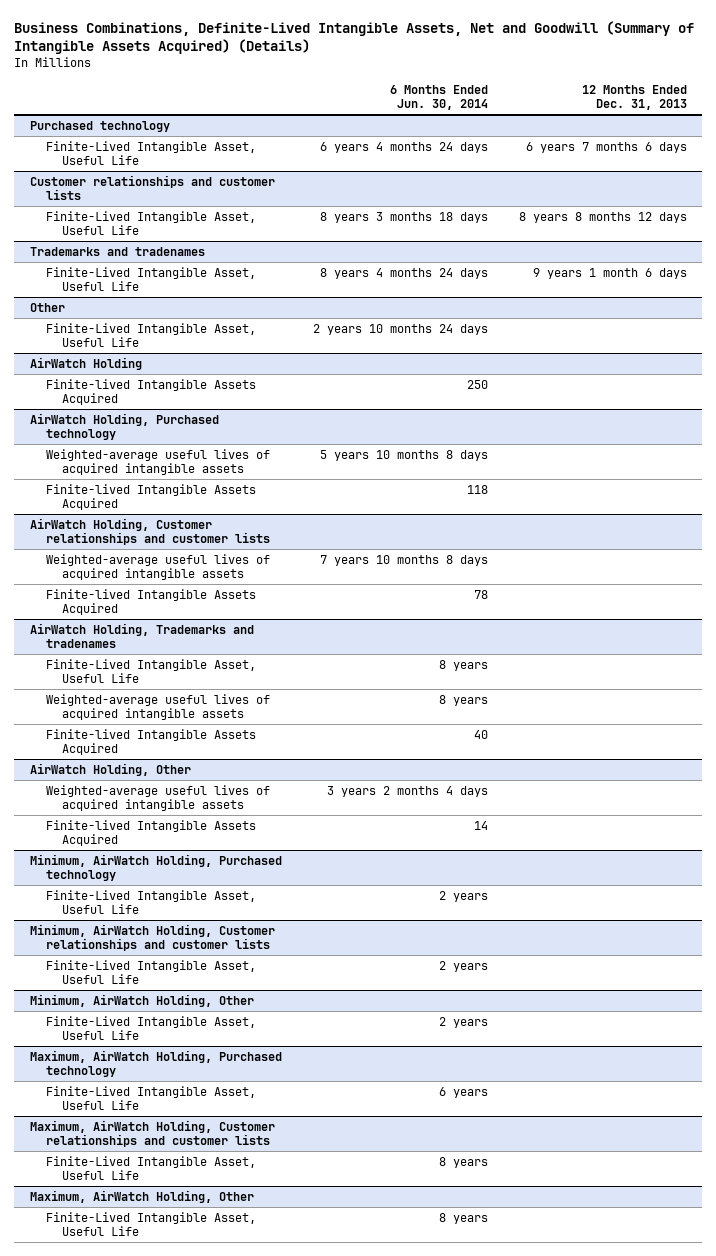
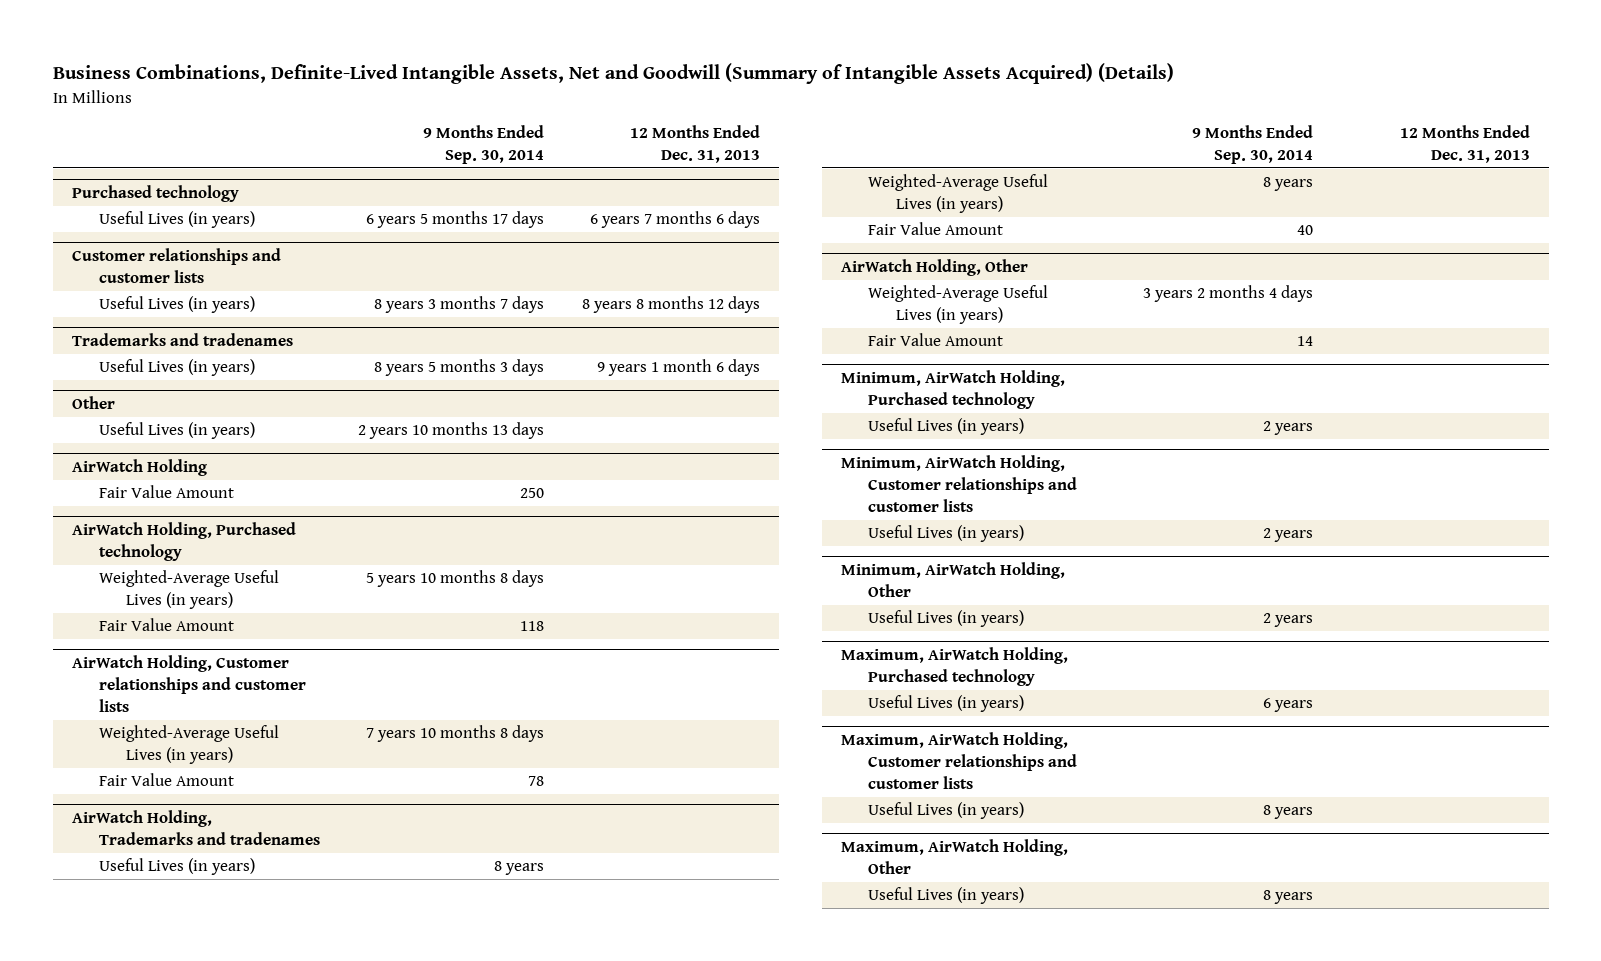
[389,84,488,111] 6 Months Ended Jun. 30, 2014 -> none
none -> [423,125,545,164] 9 Months Ended Sep. 30, 2014
[45,140,256,166] Finite-Lived Intangible Asset, Useful Life -> [99,211,256,229] Useful Lives (in years)
[45,210,256,236] Finite-Lived Intangible Asset, Useful Life -> [99,296,256,314] Useful Lives (in years)
[45,266,256,292] Finite-Lived Intangible Asset, Useful Life -> [99,359,256,377] Useful Lives (in years)
[45,322,256,348] Finite-Lived Intangible Asset, Useful Life -> [99,422,256,440] Useful Lives (in years)
[45,378,256,406] Finite-lived Intangible Assets Acquired -> [99,485,235,499] Fair Value Amount
[45,448,270,476] Weighted-average useful lives of acquired intangible assets -> [99,570,280,610] Weighted-Average Useful Lives (in years)
[45,483,256,511] Finite-lived Intangible Assets Acquired -> [99,618,235,632] Fair Value Amount
[45,553,270,581] Weighted-average useful lives of acquired intangible assets -> [99,725,280,765] Weighted-Average Useful Lives (in years)
[45,588,256,616] Finite-lived Intangible Assets Acquired -> [99,773,235,787] Fair Value Amount
[45,658,256,684] Finite-Lived Intangible Asset, Useful Life -> [99,858,256,876] Useful Lives (in years)
[45,693,270,721] Weighted-average useful lives of acquired intangible assets -> [868,174,1049,214] Weighted-Average Useful Lives (in years)
[45,728,256,756] Finite-lived Intangible Assets Acquired -> [868,222,1004,236] Fair Value Amount
[45,784,270,812] Weighted-average useful lives of acquired intangible assets -> [868,285,1049,325] Weighted-Average Useful Lives (in years)
[45,819,256,847] Finite-lived Intangible Assets Acquired -> [868,333,1004,347] Fair Value Amount
[45,889,256,915] Finite-Lived Intangible Asset, Useful Life -> [868,418,1025,436] Useful Lives (in years)
[45,959,256,985] Finite-Lived Intangible Asset, Useful Life -> [868,525,1025,543] Useful Lives (in years)
[45,1015,256,1041] Finite-Lived Intangible Asset, Useful Life -> [868,610,1025,628] Useful Lives (in years)
[45,1085,256,1111] Finite-Lived Intangible Asset, Useful Life -> [868,695,1025,713] Useful Lives (in years)
[45,1155,256,1181] Finite-Lived Intangible Asset, Useful Life -> [868,802,1025,820] Useful Lives (in years)
[45,1211,256,1237] Finite-Lived Intangible Asset, Useful Life -> [868,887,1025,905] Useful Lives (in years)

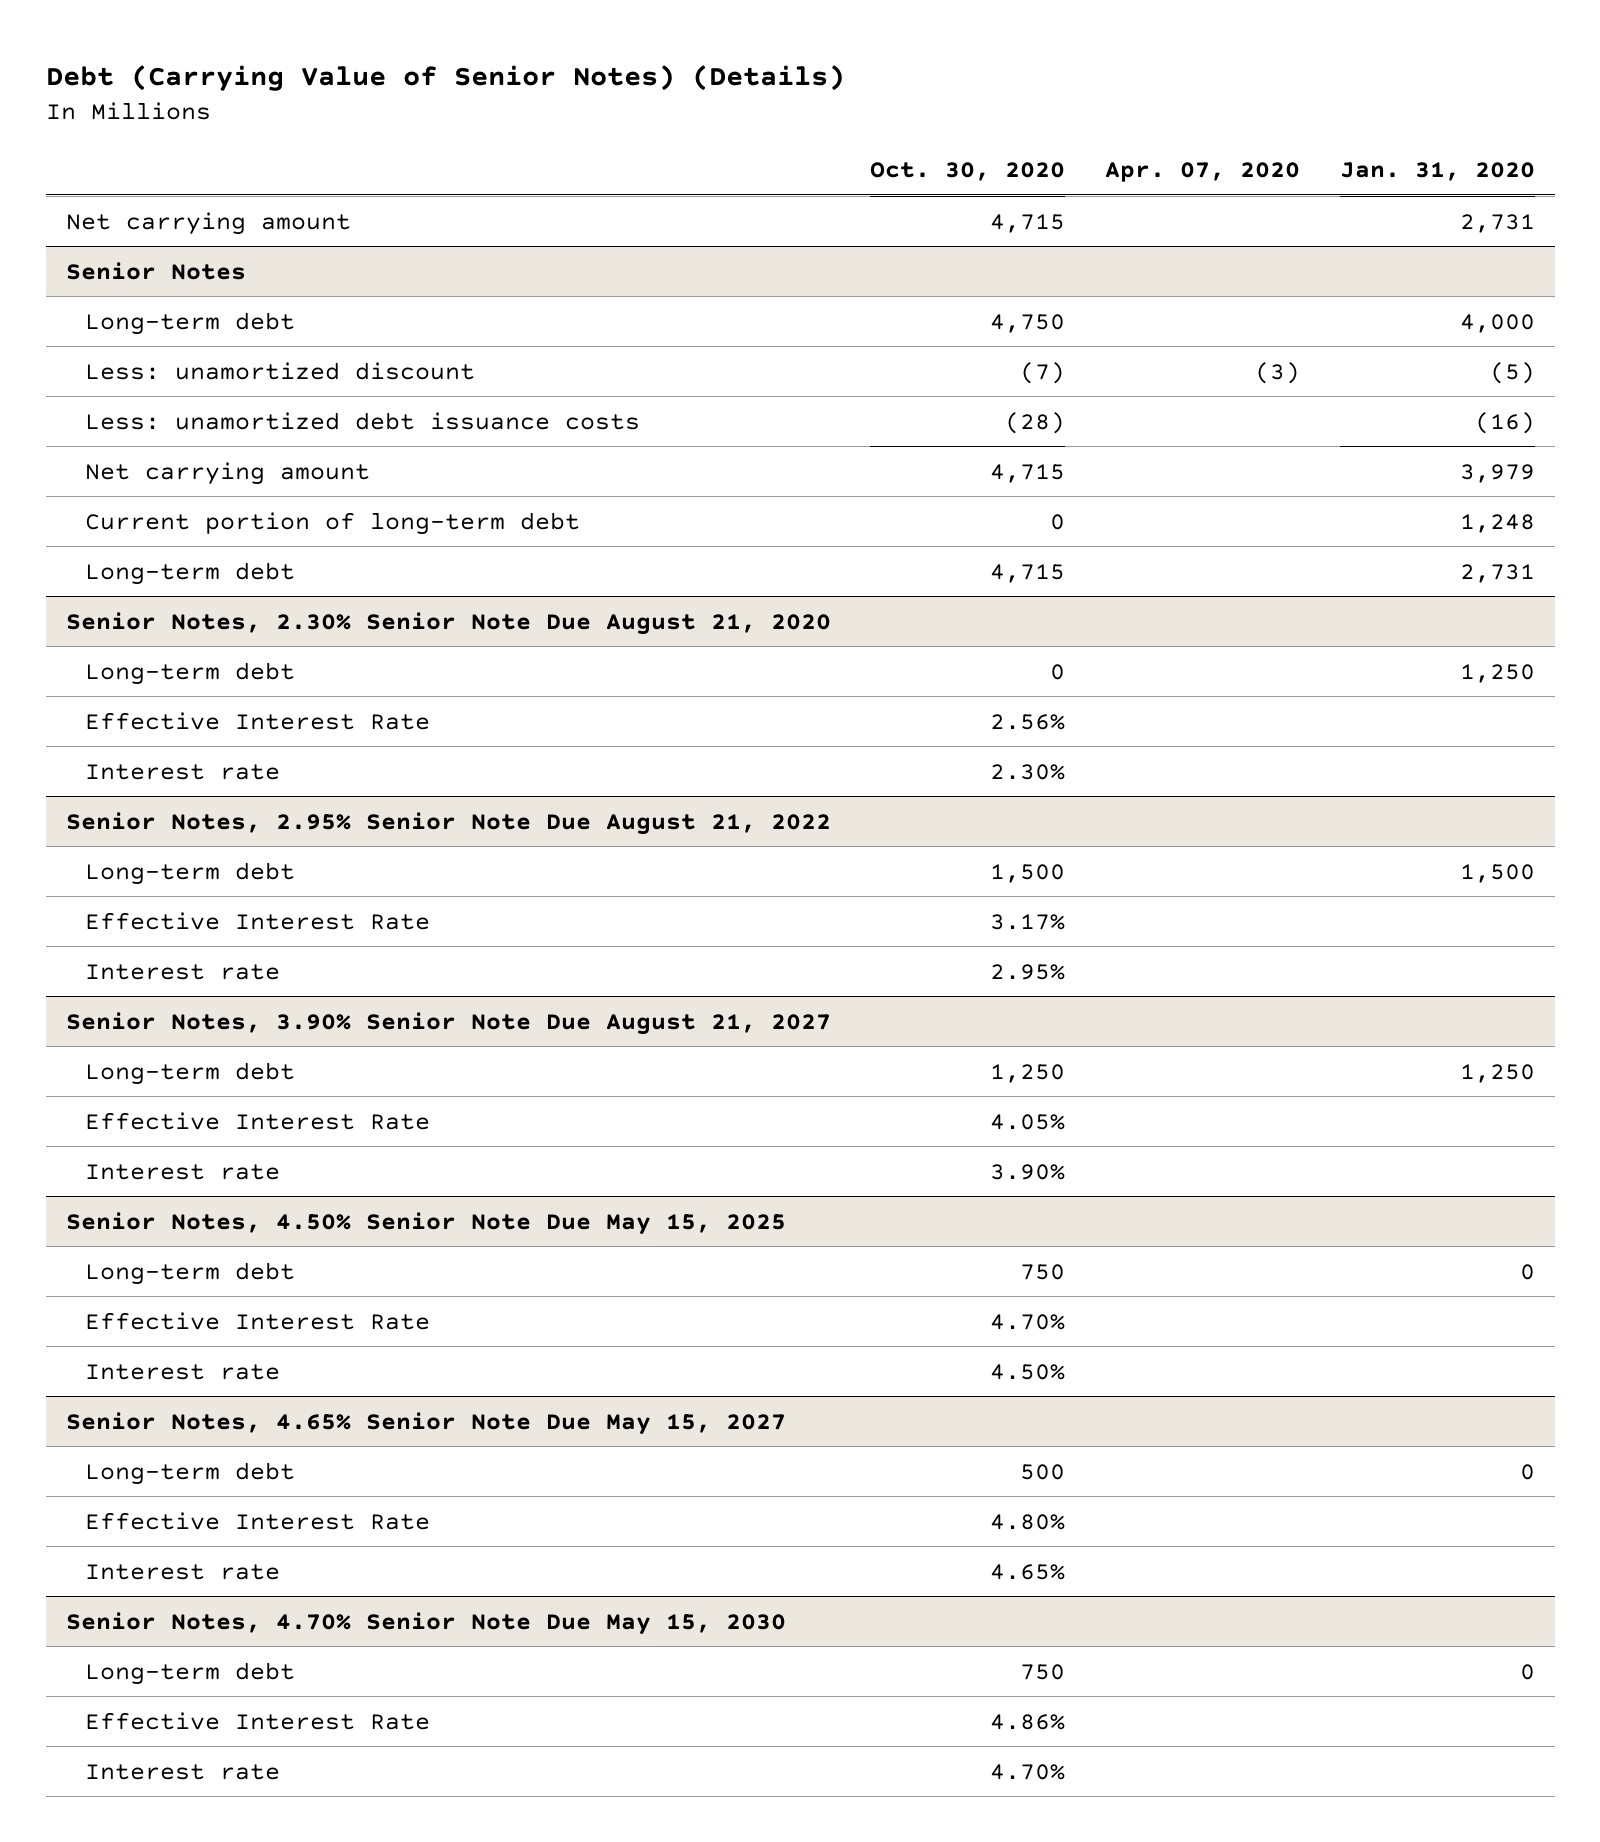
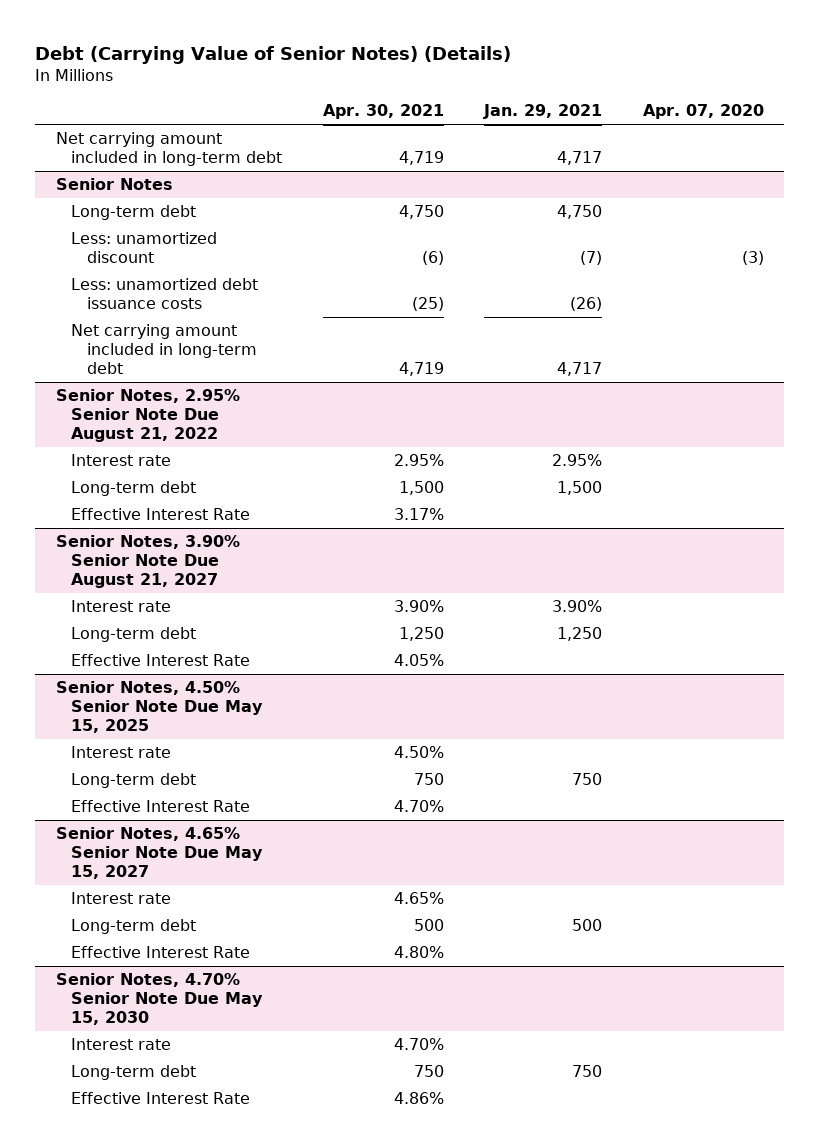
[870,161,1066,181] Oct. 30, 2020 -> none
[1339,161,1535,181] Jan. 31, 2020 -> none
none -> [322,104,444,120] Apr. 30, 2021
none -> [483,104,603,120] Jan. 29, 2021
[65,211,351,235] Net carrying amount -> [55,132,283,167] Net carrying amount included in long-term debt
[84,511,580,535] Current portion of long-term debt -> none
[84,561,295,585] Long-term debt -> none
[65,611,831,635] Senior Notes, 2.30% Senior Note Due August 21, 2020 -> none
[84,661,295,685] Long-term debt -> none
[84,711,430,730] Effective Interest Rate -> none
[84,763,280,780] Interest rate -> none
[84,461,370,485] Net carrying amount -> [71,324,258,374] Net carrying amount included in long-term debt
[84,963,280,980] Interest rate -> [71,454,172,467] Interest rate
[84,1163,280,1180] Interest rate -> [71,600,172,613] Interest rate
[84,1363,280,1380] Interest rate -> [71,746,172,759] Interest rate
[84,1563,280,1580] Interest rate -> [71,892,172,905] Interest rate
[84,1763,280,1780] Interest rate -> [71,1038,172,1051] Interest rate

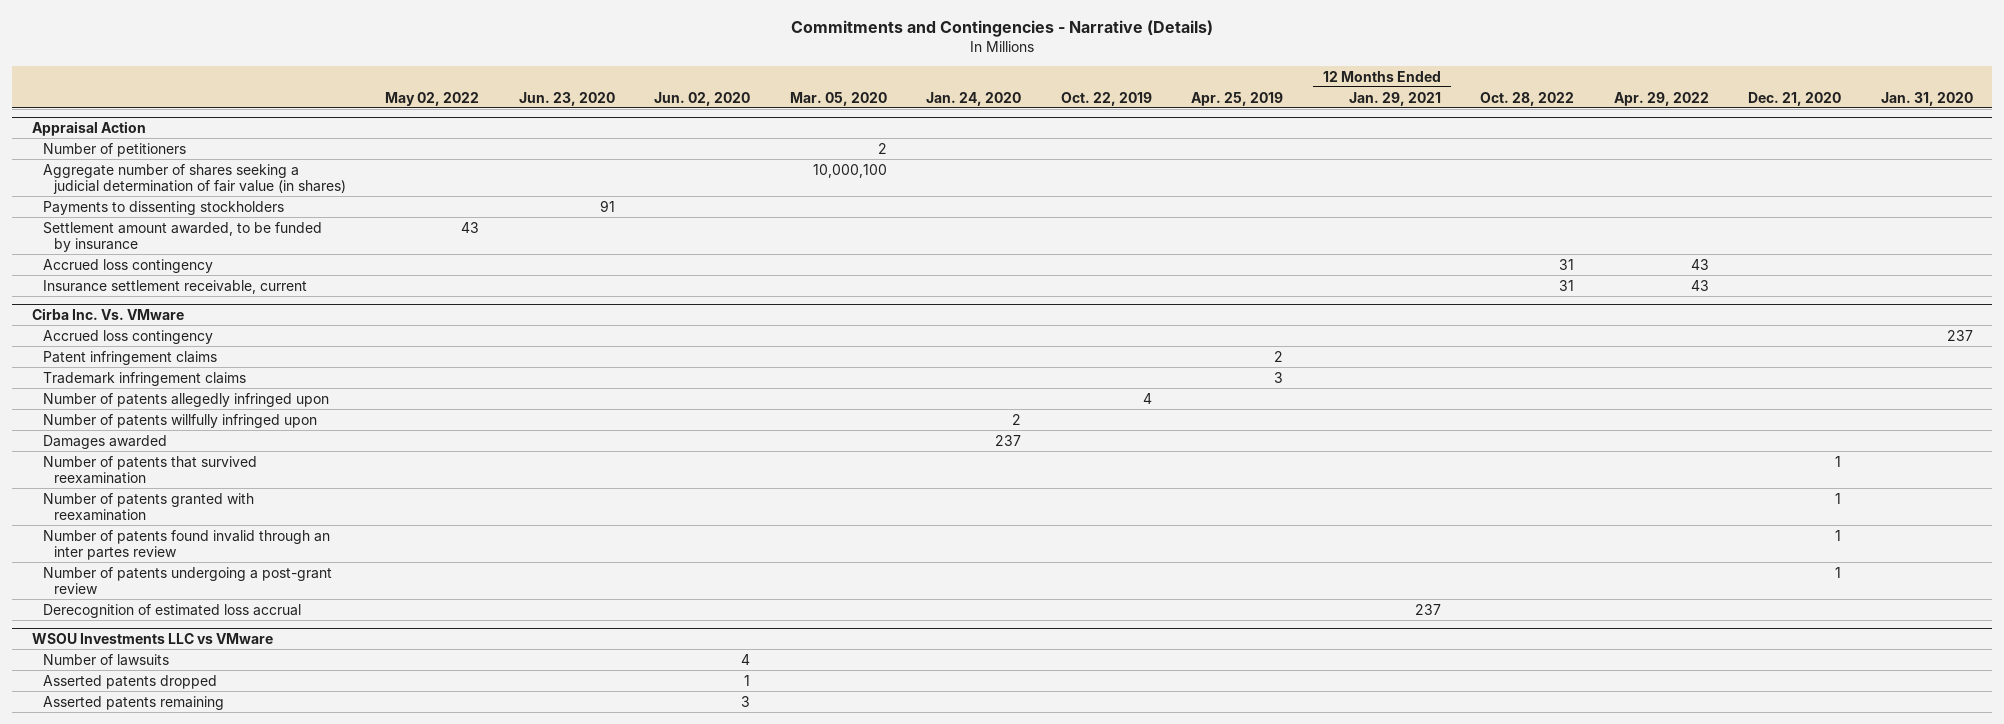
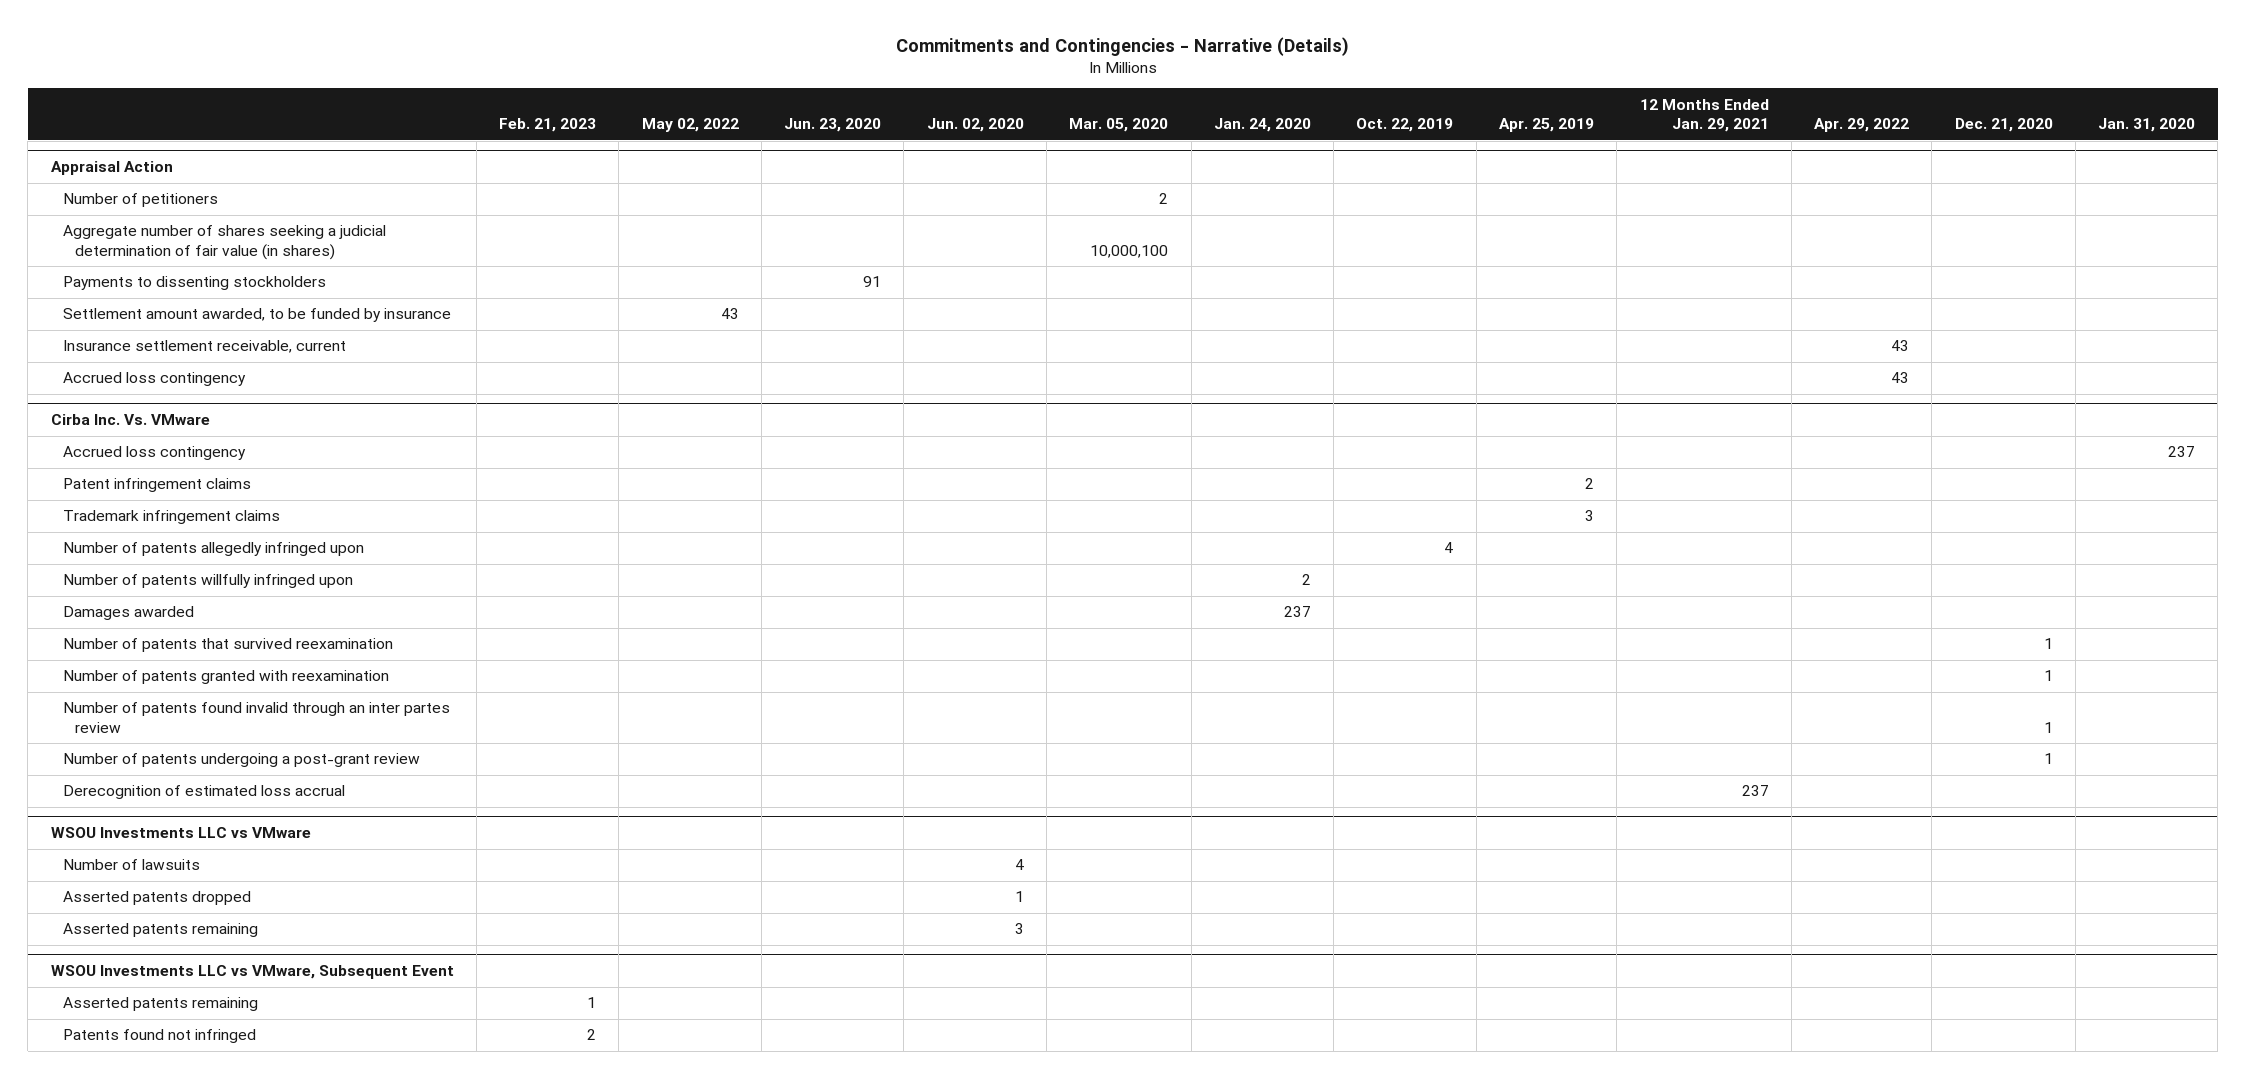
[1480,91,1575,106] Oct. 28, 2022 -> none
none -> [499,118,597,133] Feb. 21, 2023
[42,258,213,273] Accrued loss contingency -> [62,372,246,387] Accrued loss contingency
none -> [50,965,454,980] WSOU Investments LLC vs VMware, Subsequent Event
none -> [62,997,258,1012] Asserted patents remaining
none -> [62,1029,256,1044] Patents found not infringed

